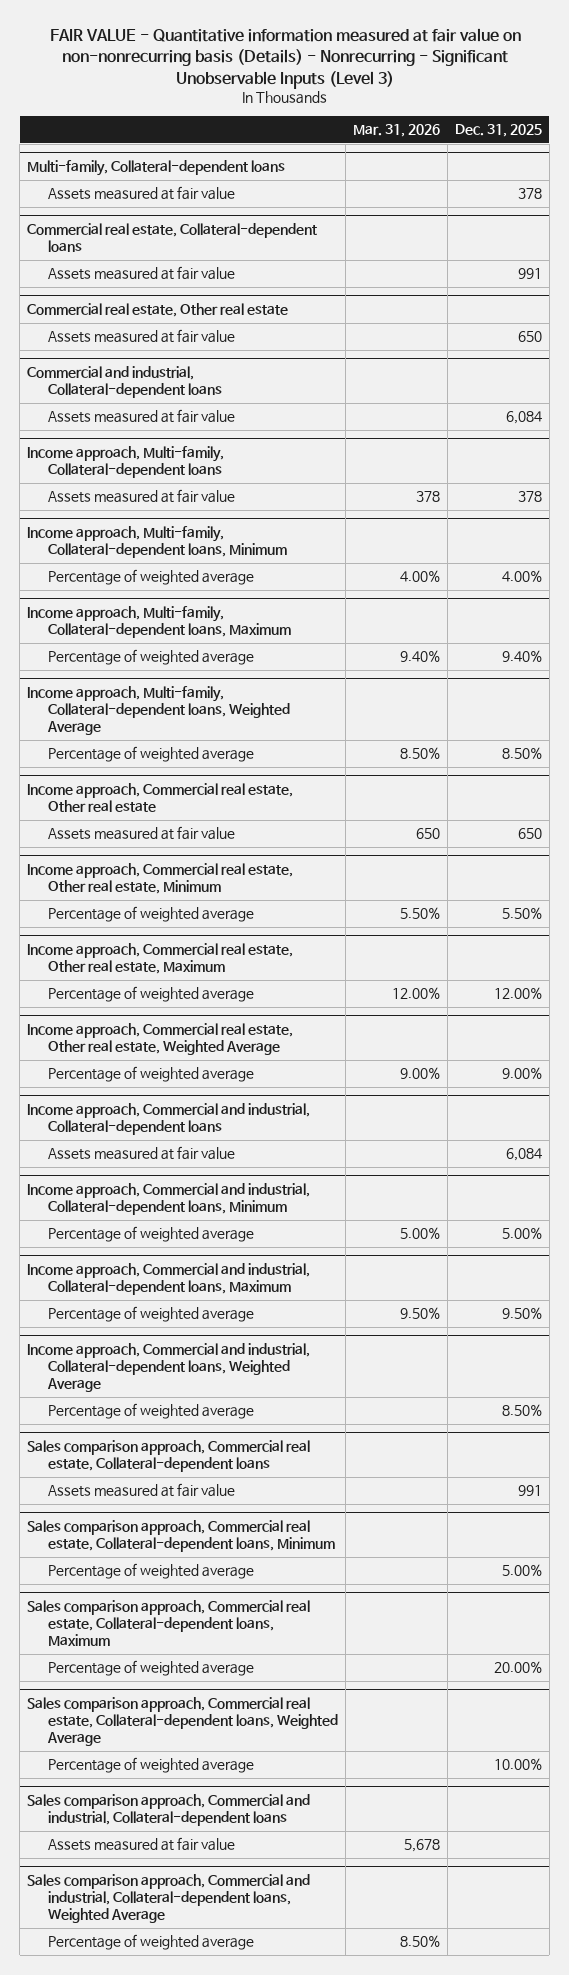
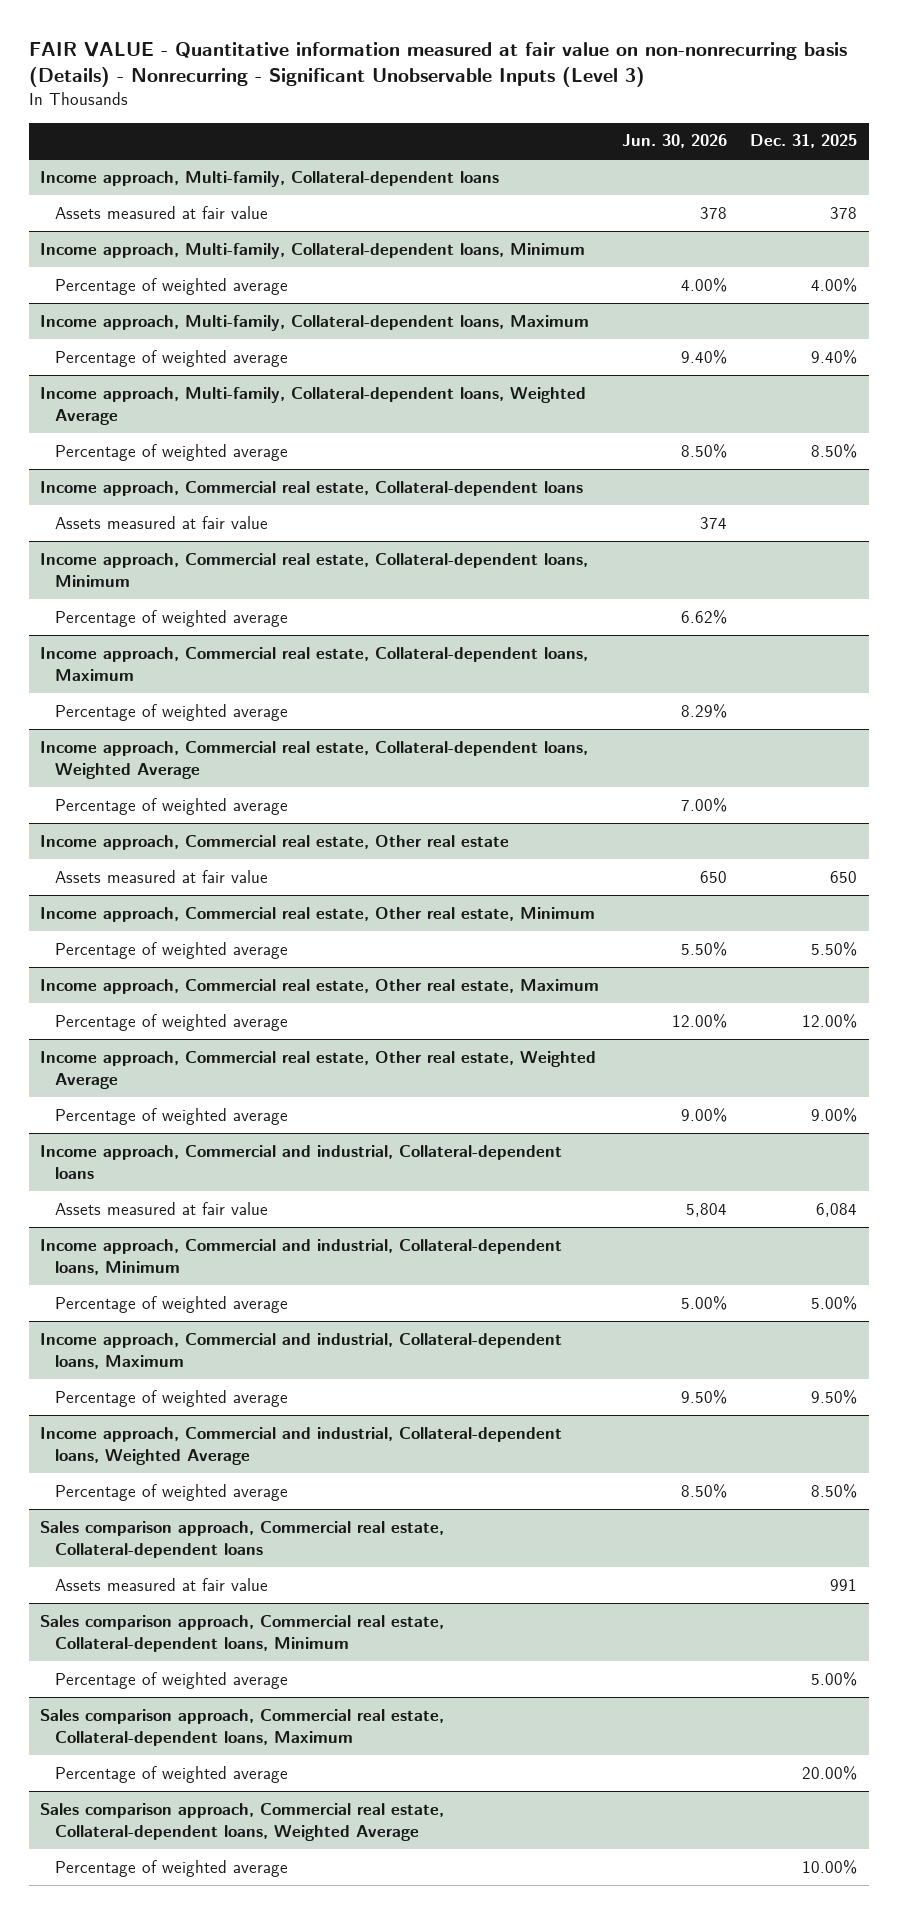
[353,124,441,138] Mar. 31, 2026 -> none
none -> [622,134,728,149] Jun. 30, 2026
[27,160,286,177] Multi-family, Collateral-dependent loans -> none
[48,186,236,201] Assets measured at fair value -> none
[27,223,318,253] Commercial real estate, Collateral-dependent loans -> none
[48,266,236,281] Assets measured at fair value -> none
[27,303,289,318] Commercial real estate, Other real estate -> none
[48,329,236,344] Assets measured at fair value -> none
[27,366,223,399] Commercial and industrial, Collateral-dependent loans -> none
[48,409,236,424] Assets measured at fair value -> none
none -> [40,480,584,496] Income approach, Commercial real estate, Collateral-dependent loans
none -> [54,515,268,529] Assets measured at fair value
none -> [40,552,589,587] Income approach, Commercial real estate, Collateral-dependent loans, Minimum
none -> [54,609,288,627] Percentage of weighted average
none -> [40,646,589,681] Income approach, Commercial real estate, Collateral-dependent loans, Maximum
none -> [54,703,288,721] Percentage of weighted average
none -> [40,740,589,779] Income approach, Commercial real estate, Collateral-dependent loans, Weighted Average
none -> [54,797,288,815] Percentage of weighted average
[27,1794,311,1827] Sales comparison approach, Commercial and industrial, Collateral-dependent loans -> none
[48,1837,236,1852] Assets measured at fair value -> none
[27,1874,311,1924] Sales comparison approach, Commercial and industrial, Collateral-dependent loans, Weighted Average -> none
[48,1934,255,1951] Percentage of weighted average -> none

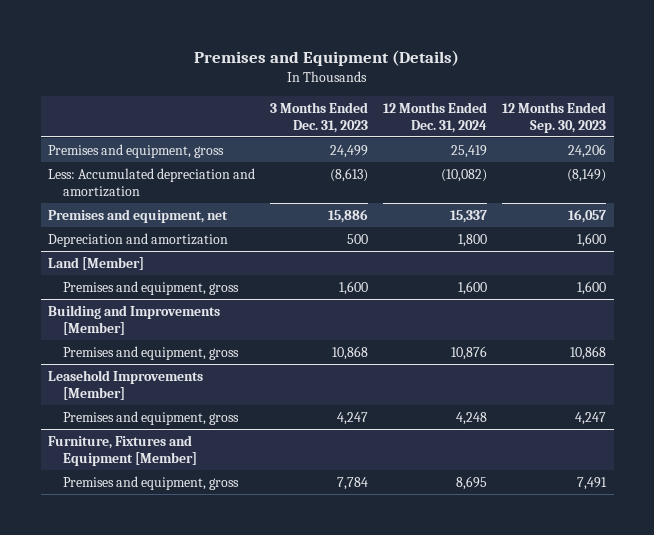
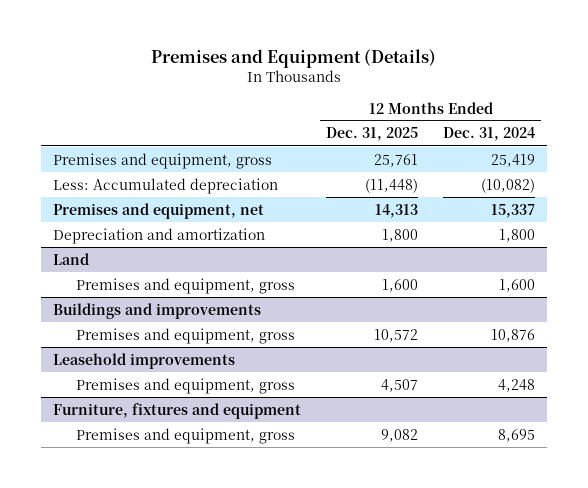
[270,101,369,133] 3 Months Ended Dec. 31, 2023 -> none
[502,101,607,133] 12 Months Ended Sep. 30, 2023 -> none
none -> [326,127,419,142] Dec. 31, 2025
[48,167,256,197] Less: Accumulated depreciation and amortization -> [53,177,279,194] Less: Accumulated depreciation
[48,256,145,270] Land [Member] -> [53,252,90,265] Land
[48,304,221,335] Building and Improvements [Member] -> [53,302,262,319] Buildings and improvements
[48,369,204,400] Leasehold Improvements [Member] -> [53,352,236,369] Leasehold improvements
[48,434,197,466] Furniture, Fixtures and Equipment [Member] -> [53,402,302,419] Furniture, fixtures and equipment

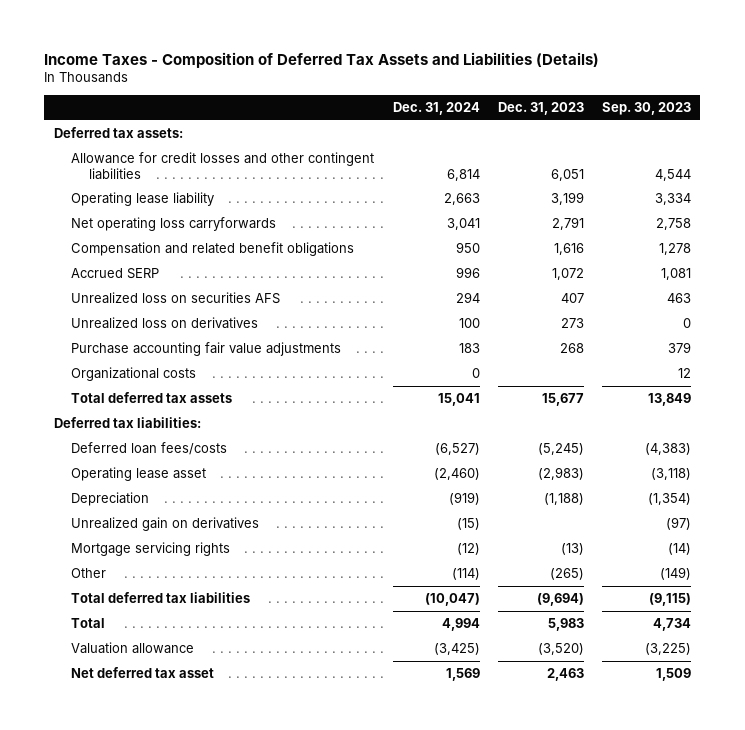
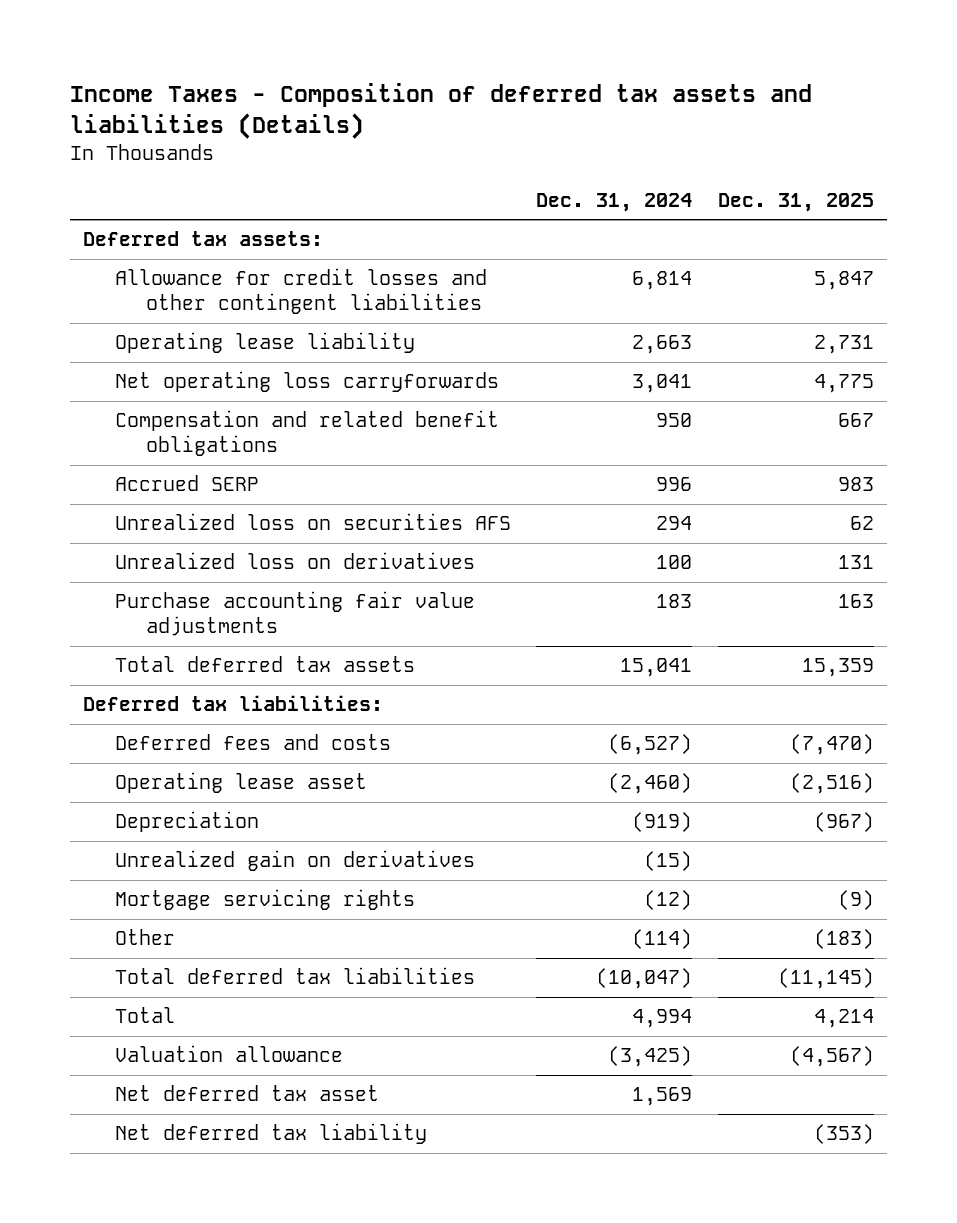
[44,51,600,68] Income Taxes - Composition of Deferred Tax Assets and Liabilities (Details) -> [70,82,813,140] Income Taxes - Composition of deferred tax assets and liabilities (Details)
[497,102,584,116] Dec. 31, 2023 -> none
[601,102,691,116] Sep. 30, 2023 -> none
none -> [717,192,874,212] Dec. 31, 2025
[71,367,197,382] Organizational costs -> none
[71,442,228,456] Deferred loan fees/costs -> [114,734,391,751] Deferred fees and costs
none -> [114,1123,427,1145] Net deferred tax liability

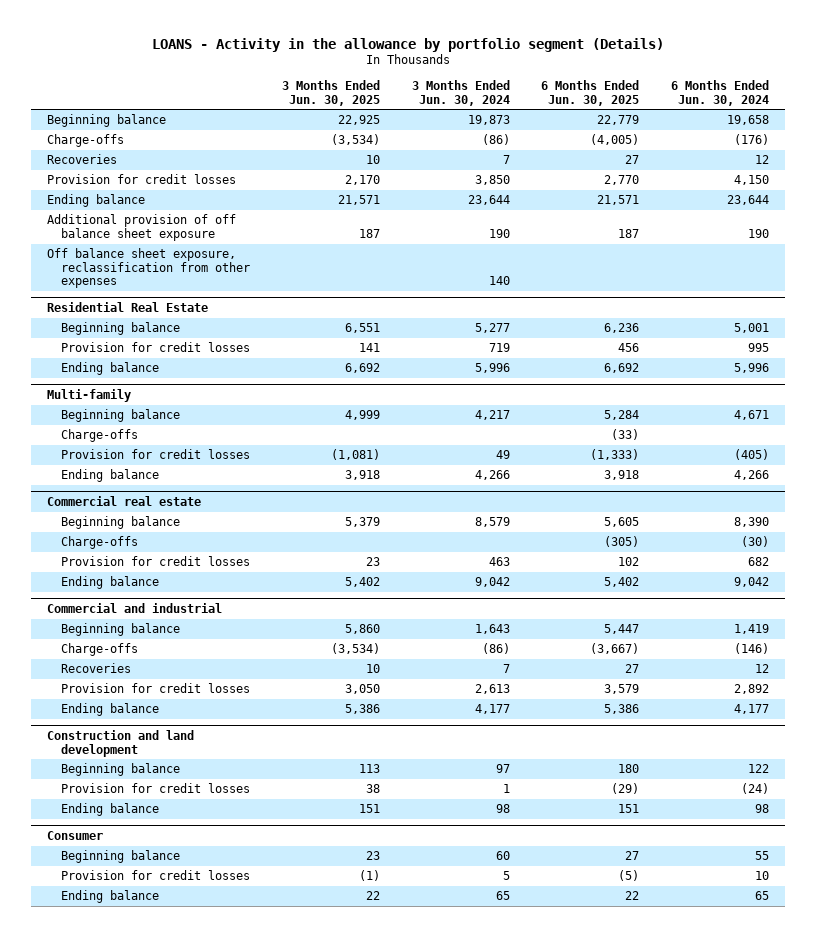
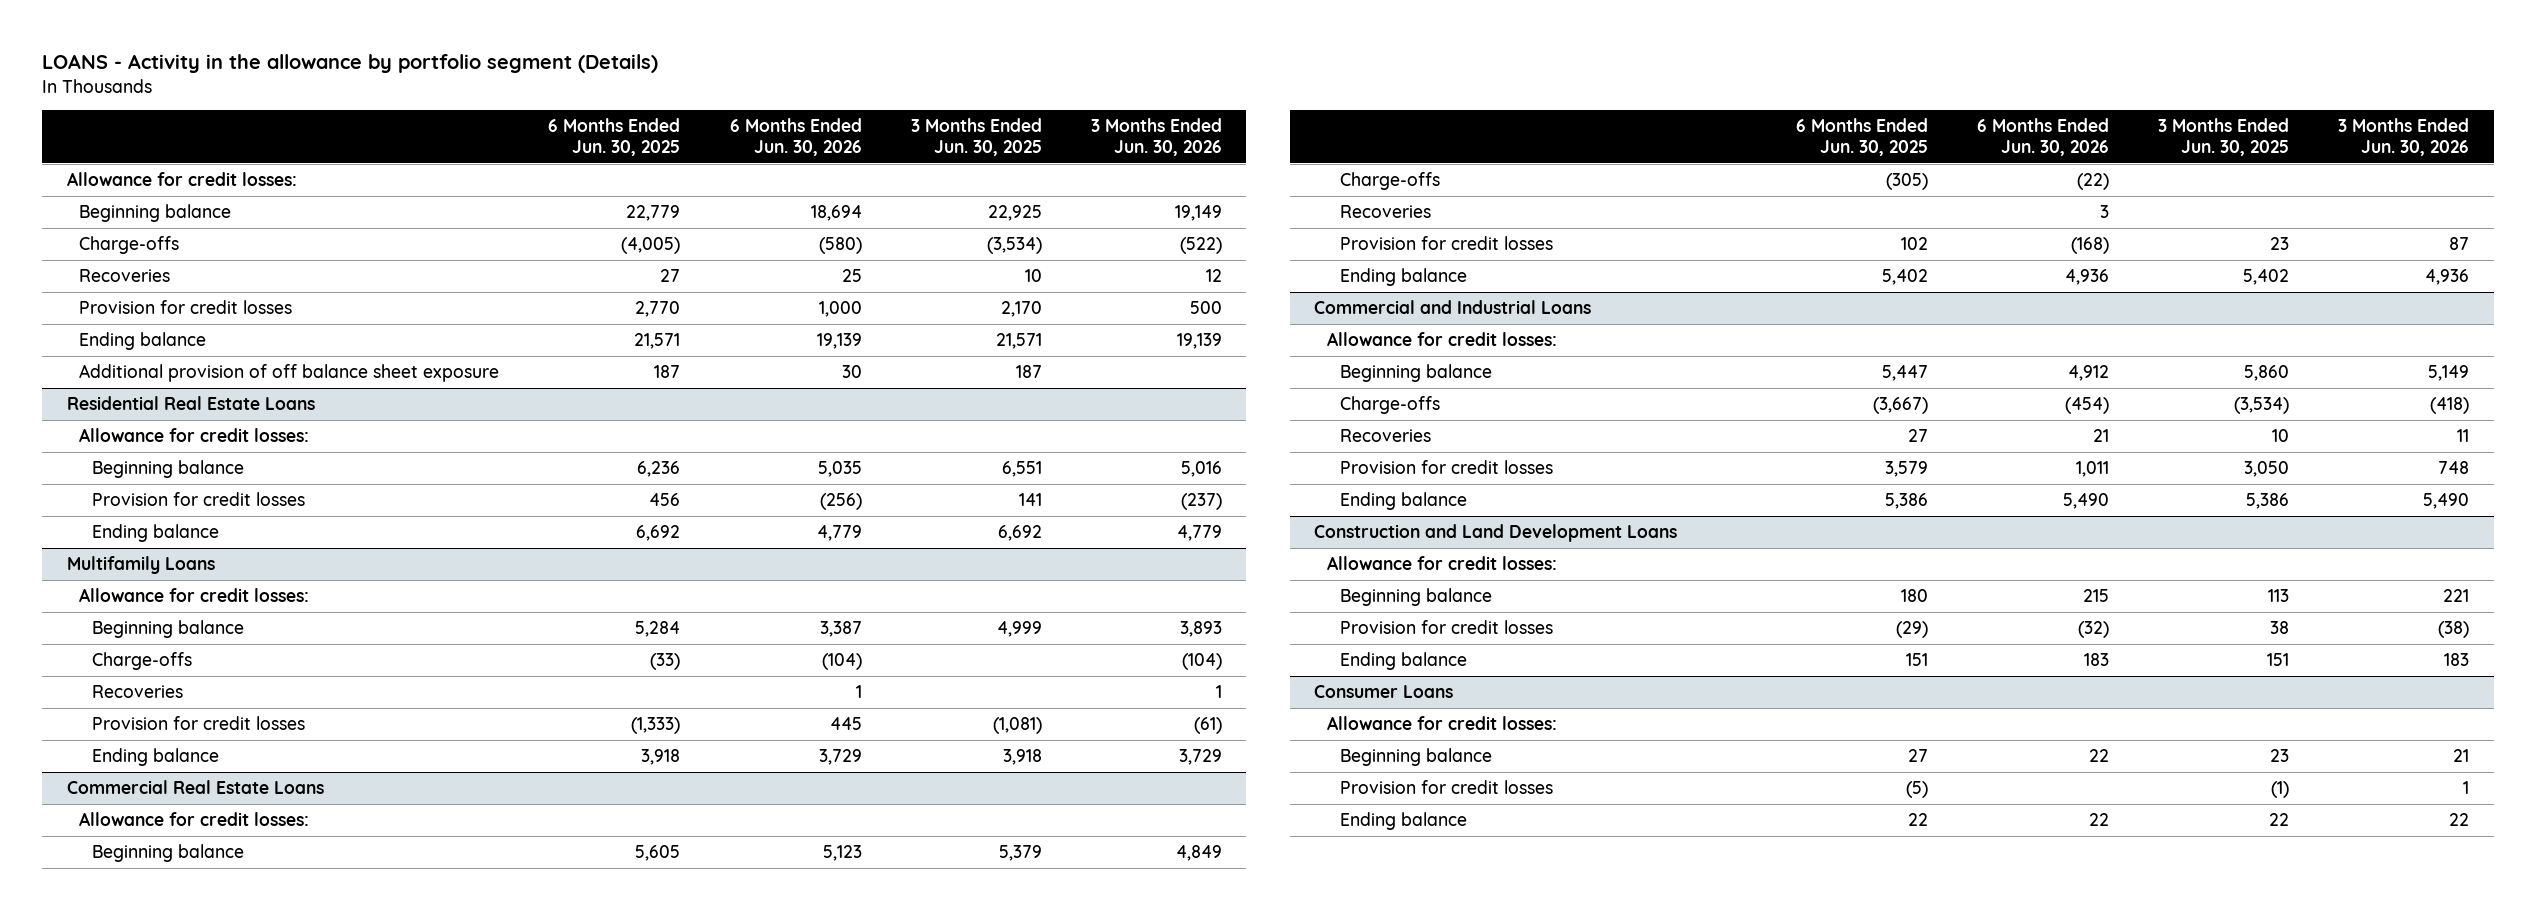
[411,79,510,106] 3 Months Ended Jun. 30, 2024 -> none
[671,79,770,106] 6 Months Ended Jun. 30, 2024 -> none
none -> [729,118,862,156] 6 Months Ended Jun. 30, 2026
none -> [1090,118,1222,156] 3 Months Ended Jun. 30, 2026
none -> [66,172,297,187] Allowance for credit losses:
[46,248,250,289] Off balance sheet exposure, reclassification from other expenses -> none
[46,301,208,312] Residential Real Estate -> [66,396,315,411] Residential Real Estate Loans
none -> [79,428,310,443] Allowance for credit losses:
[46,388,131,402] Multi-family -> [66,556,215,575] Multifamily Loans
none -> [79,588,310,603] Allowance for credit losses:
none -> [91,685,183,699] Recoveries
[46,495,201,506] Commercial real estate -> [66,780,324,795] Commercial Real Estate Loans
none -> [79,812,310,827] Allowance for credit losses:
none -> [1339,205,1431,219] Recoveries
[46,602,222,613] Commercial and industrial -> [1314,300,1592,315] Commercial and Industrial Loans
none -> [1326,332,1557,347] Allowance for credit losses:
[46,729,194,757] Construction and land development -> [1314,524,1678,543] Construction and Land Development Loans
none -> [1326,556,1557,571] Allowance for credit losses:
[46,830,103,840] Consumer -> [1314,685,1454,699] Consumer Loans
none -> [1326,716,1557,731] Allowance for credit losses:

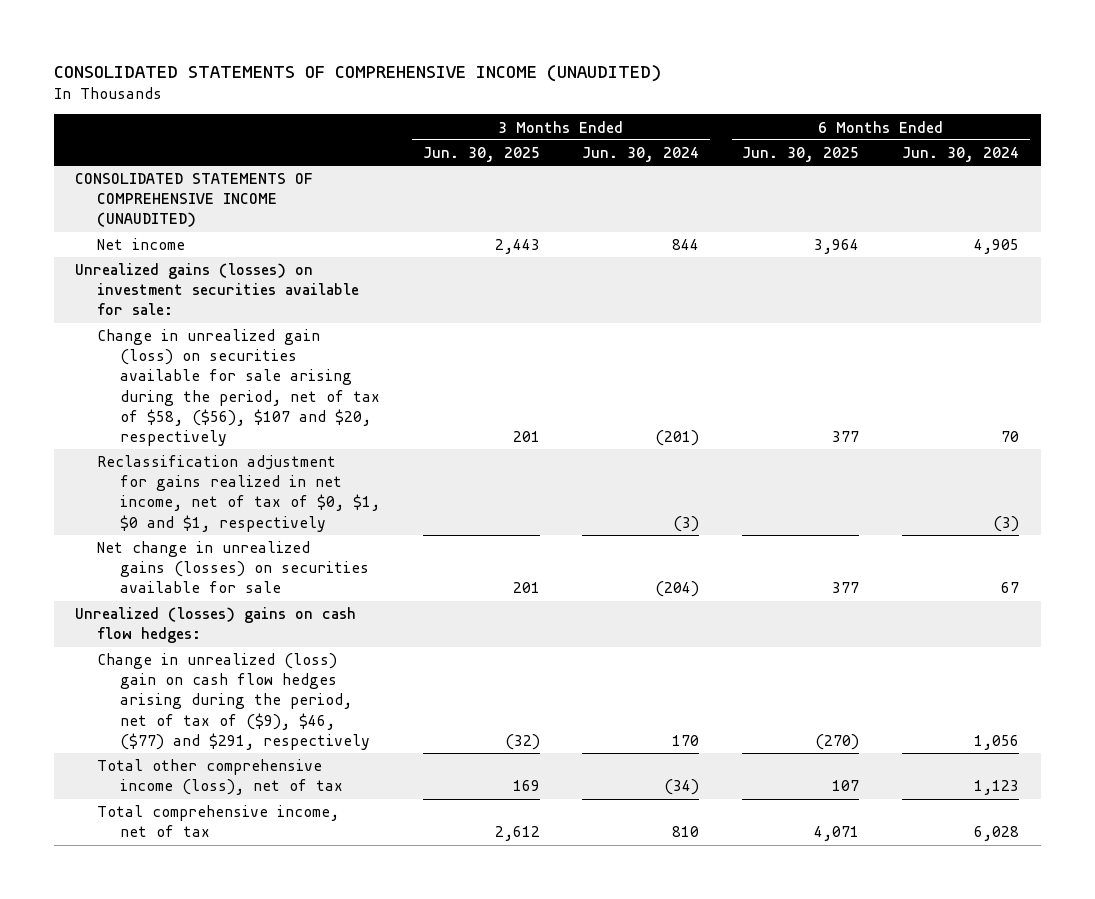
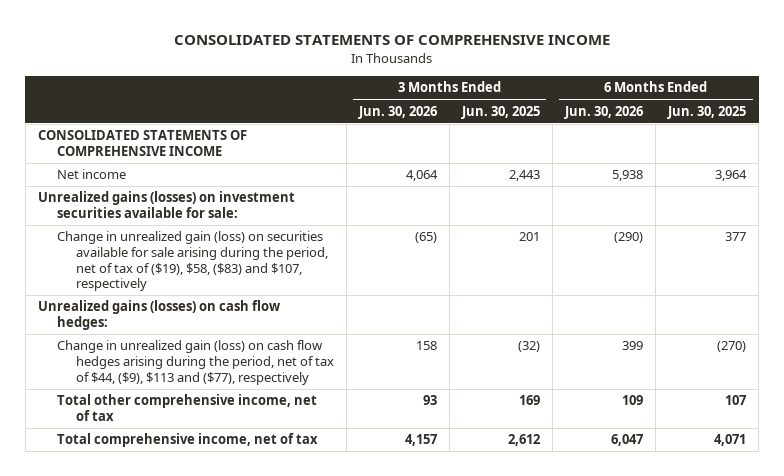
[53,64,661,82] CONSOLIDATED STATEMENTS OF COMPREHENSIVE INCOME (UNAUDITED) -> [174,35,611,46] CONSOLIDATED STATEMENTS OF COMPREHENSIVE INCOME
[582,147,700,163] Jun. 30, 2024 -> none
[902,147,1020,163] Jun. 30, 2024 -> none
none -> [358,105,438,119] Jun. 30, 2026
none -> [564,105,644,119] Jun. 30, 2026
[75,173,314,228] CONSOLIDATED STATEMENTS OF COMPREHENSIVE INCOME (UNAUDITED) -> [37,130,247,157] CONSOLIDATED STATEMENTS OF COMPREHENSIVE INCOME
[97,455,380,532] Reclassification adjustment for gains realized in net income, net of tax of $0, $1, $0 and $1, respectively -> none
[97,541,369,594] Net change in unrealized gains (losses) on securities available for sale -> none
[97,329,380,446] Change in unrealized gain (loss) on securities available for sale arising during the period, net of tax of $58, ($56), $107 and $20, respectively -> [56,231,329,292] Change in unrealized gain (loss) on securities available for sale arising during the period, net of tax of ($19), $58, ($83) and $107, respectively
[75,607,357,644] Unrealized (losses) gains on cash flow hedges: -> [37,300,280,331] Unrealized gains (losses) on cash flow hedges:
[97,653,370,750] Change in unrealized (loss) gain on cash flow hedges arising during the period, net of tax of ($9), $46, ($77) and $291, respectively -> [56,340,335,385] Change in unrealized gain (loss) on cash flow hedges arising during the period, net of tax of $44, ($9), $113 and ($77), respectively
[97,759,343,796] Total other comprehensive income (loss), net of tax -> [56,394,317,422] Total other comprehensive income, net of tax

